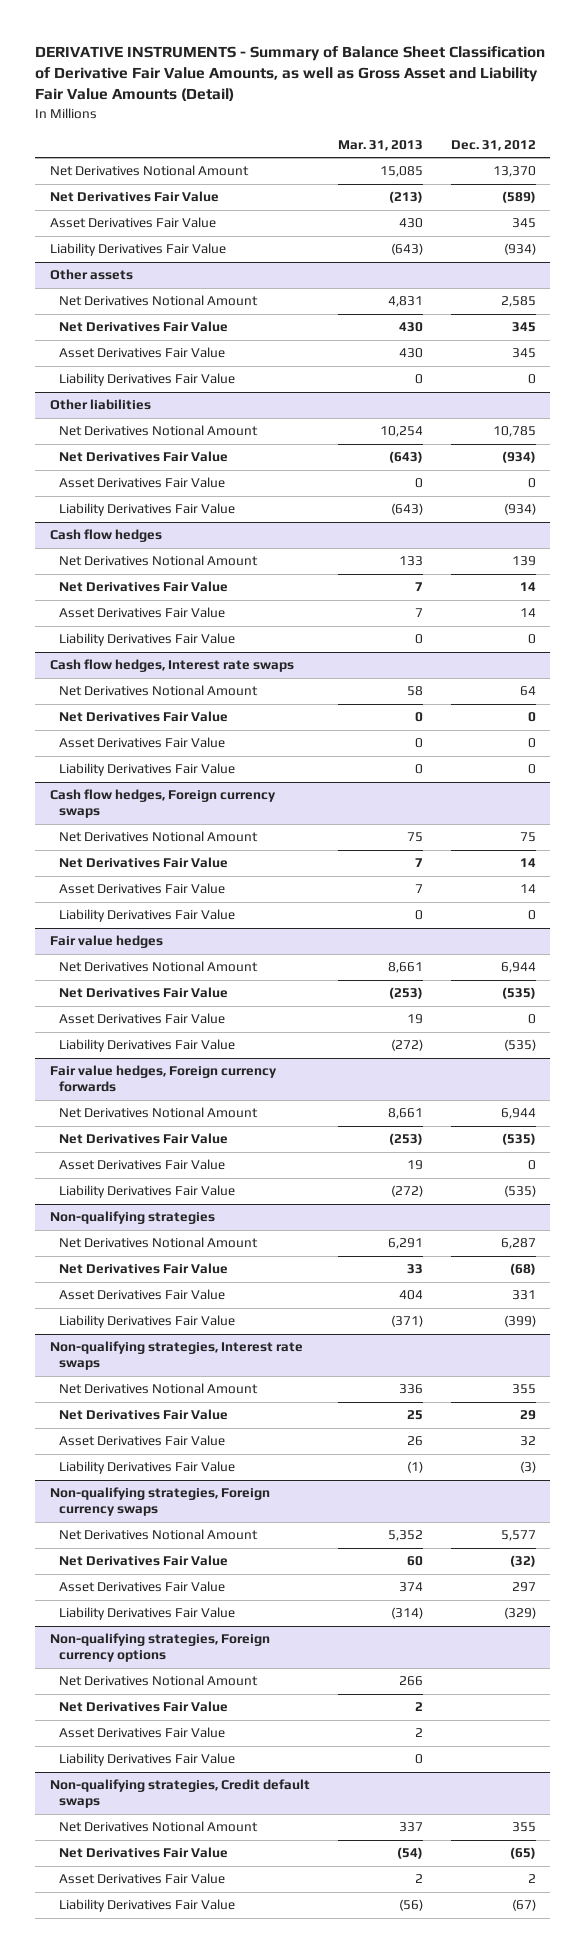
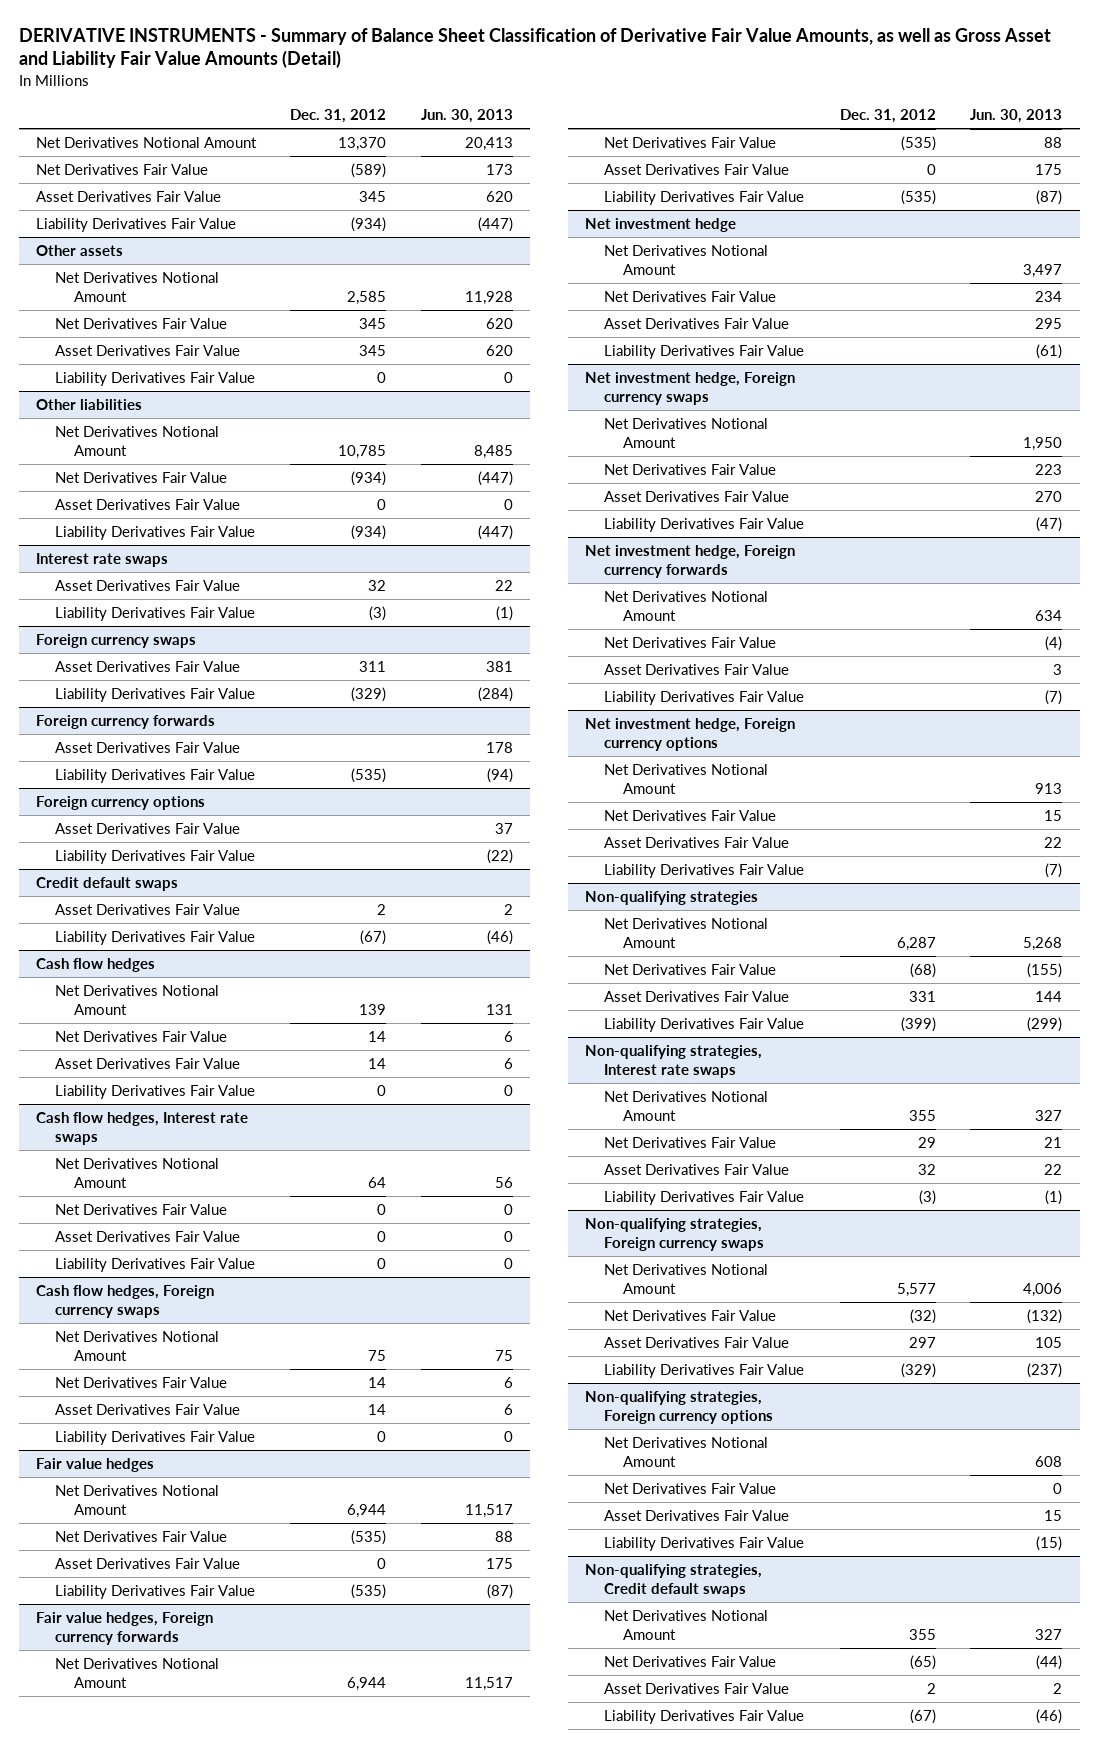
[337,139,423,151] Mar. 31, 2013 -> none
none -> [420,108,513,123] Jun. 30, 2013
none -> [35,553,168,568] Interest rate swaps
none -> [54,580,240,592] Asset Derivatives Fair Value
none -> [54,607,255,622] Liability Derivatives Fair Value
none -> [35,634,196,649] Foreign currency swaps
none -> [54,661,240,673] Asset Derivatives Fair Value
none -> [54,688,255,703] Liability Derivatives Fair Value
none -> [35,715,215,730] Foreign currency forwards
none -> [54,742,240,754] Asset Derivatives Fair Value
none -> [54,769,255,784] Liability Derivatives Fair Value
none -> [35,796,205,811] Foreign currency options
none -> [54,823,240,835] Asset Derivatives Fair Value
none -> [54,850,255,865] Liability Derivatives Fair Value
none -> [35,877,178,892] Credit default swaps
none -> [54,904,240,916] Asset Derivatives Fair Value
none -> [54,931,255,946] Liability Derivatives Fair Value
none -> [585,218,737,233] Net investment hedge
none -> [603,245,768,275] Net Derivatives Notional Amount
none -> [603,291,776,303] Net Derivatives Fair Value
none -> [603,318,789,330] Asset Derivatives Fair Value
none -> [603,345,804,360] Liability Derivatives Fair Value
none -> [585,372,796,405] Net investment hedge, Foreign currency swaps
none -> [603,418,768,448] Net Derivatives Notional Amount
none -> [603,464,776,476] Net Derivatives Fair Value
none -> [603,491,789,503] Asset Derivatives Fair Value
none -> [603,518,804,533] Liability Derivatives Fair Value
none -> [585,545,796,578] Net investment hedge, Foreign currency forwards
none -> [603,591,768,621] Net Derivatives Notional Amount
none -> [603,637,776,649] Net Derivatives Fair Value
none -> [603,664,789,676] Asset Derivatives Fair Value
none -> [603,691,804,706] Liability Derivatives Fair Value
none -> [585,718,796,751] Net investment hedge, Foreign currency options
none -> [603,764,768,794] Net Derivatives Notional Amount
none -> [603,810,776,822] Net Derivatives Fair Value
none -> [603,837,789,849] Asset Derivatives Fair Value
none -> [603,864,804,879] Liability Derivatives Fair Value

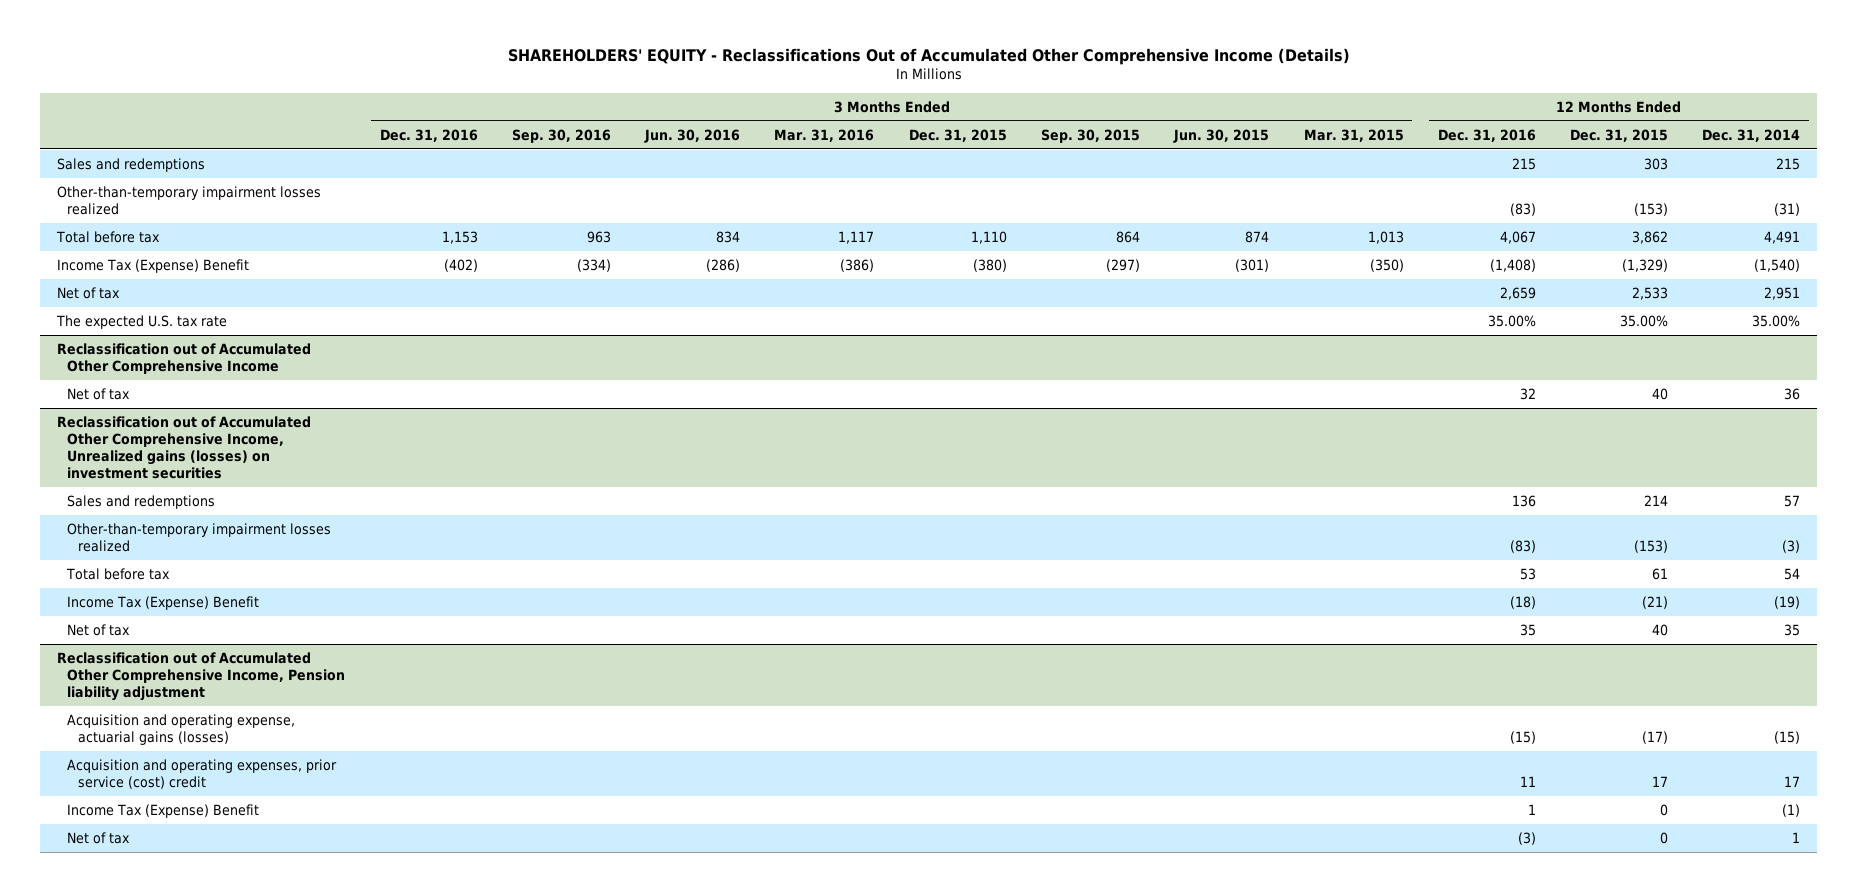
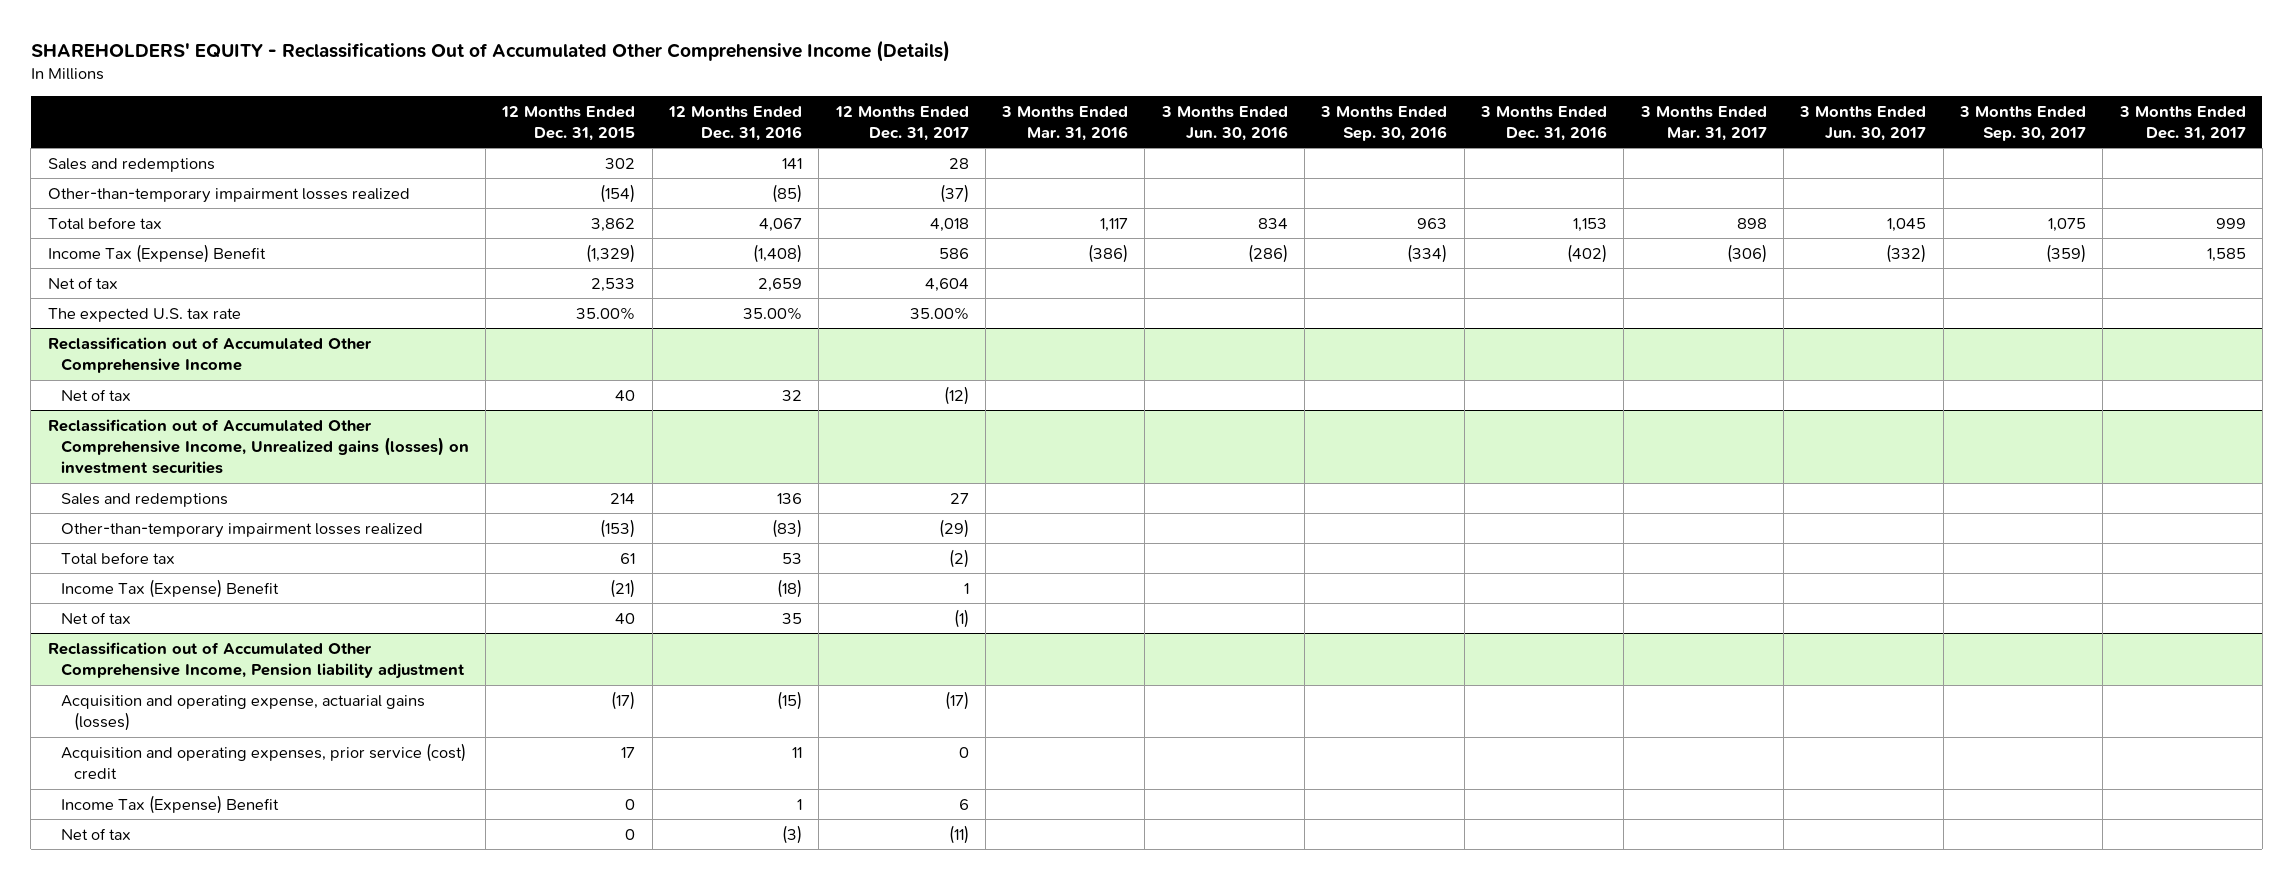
[908,128,1007,142] Dec. 31, 2015 -> none
[1041,128,1141,143] Sep. 30, 2015 -> none
[1173,128,1270,143] Jun. 30, 2015 -> none
[1303,128,1404,142] Mar. 31, 2015 -> none
[1702,128,1801,142] Dec. 31, 2014 -> none
none -> [834,105,969,141] 12 Months Ended Dec. 31, 2017
none -> [1639,105,1767,141] 3 Months Ended Mar. 31, 2017
none -> [1799,105,1927,141] 3 Months Ended Jun. 30, 2017
none -> [1958,105,2086,141] 3 Months Ended Sep. 30, 2017
none -> [2118,105,2246,141] 3 Months Ended Dec. 31, 2017
[1511,157,1536,170] 215 -> [781,157,802,169] 141
[1644,157,1669,170] 303 -> [605,157,636,169] 302
[1509,202,1536,216] (83) -> [771,183,802,203] (85)
[1634,202,1669,216] (153) -> [600,183,636,203] (154)

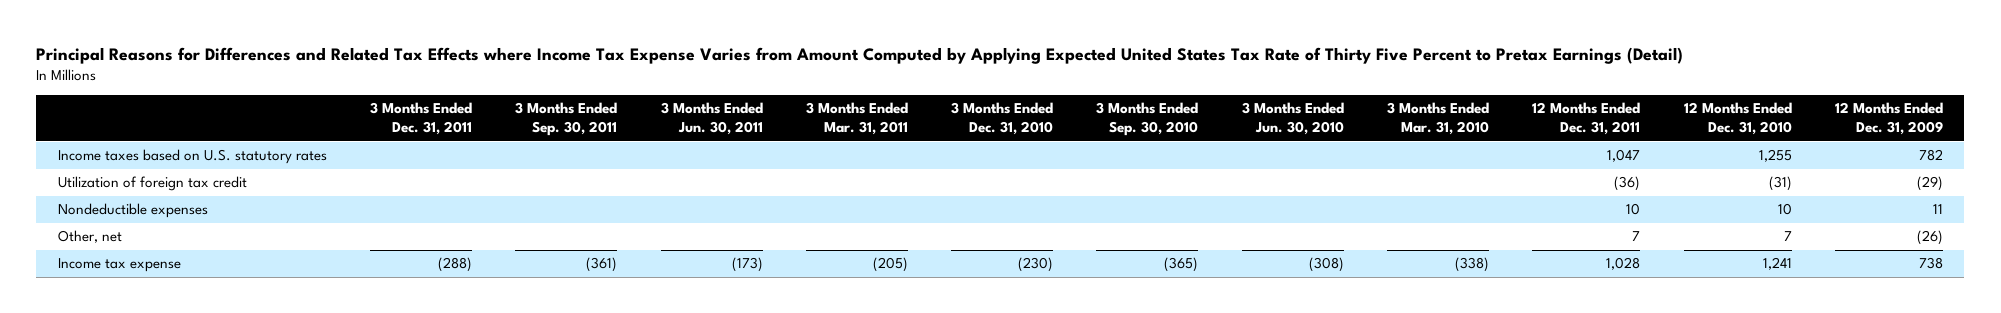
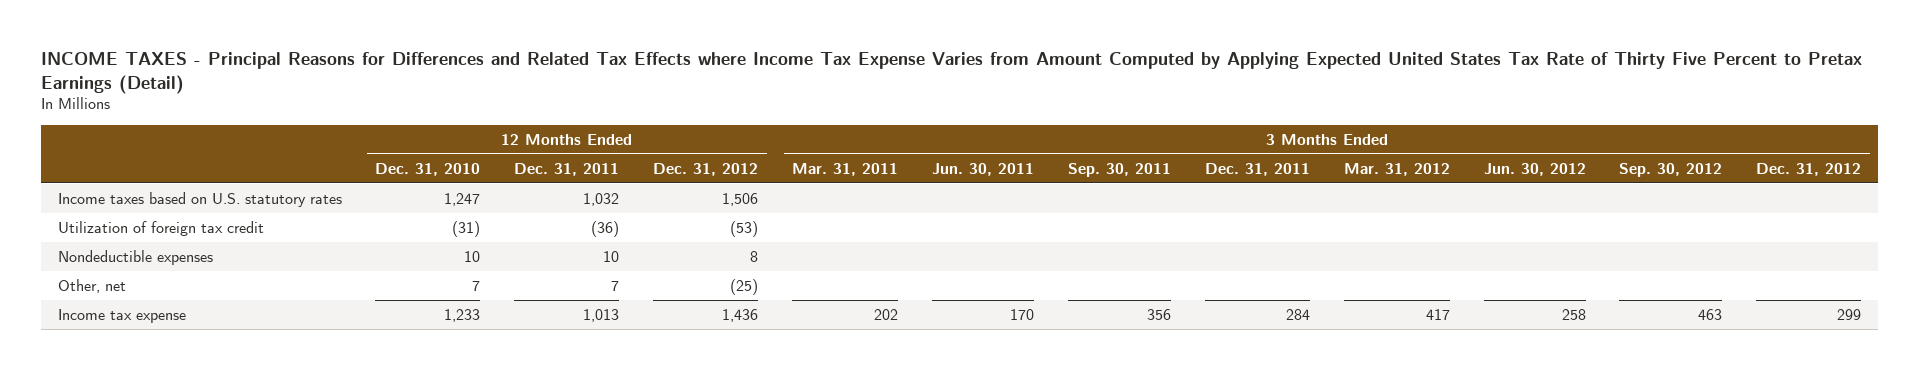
[36,46,1684,64] Principal Reasons for Differences and Related Tax Effects where Income Tax Expense Varies from Amount Computed by Applying Expected United States Tax Rate of Thirty Five Percent to Pretax Earnings (Detail) -> [40,50,1862,94] INCOME TAXES - Principal Reasons for Differences and Related Tax Effects where Income Tax Expense Varies from Amount Computed by Applying Expected United States Tax Rate of Thirty Five Percent to Pretax Earnings (Detail)
[951,102,1054,136] 3 Months Ended Dec. 31, 2010 -> none
[1096,102,1199,137] 3 Months Ended Sep. 30, 2010 -> none
[1241,102,1344,136] 3 Months Ended Jun. 30, 2010 -> none
[1387,102,1490,136] 3 Months Ended Mar. 31, 2010 -> none
[1834,102,1943,136] 12 Months Ended Dec. 31, 2009 -> none
none -> [653,162,759,176] Dec. 31, 2012
none -> [1343,162,1450,176] Mar. 31, 2012
none -> [1483,162,1586,176] Jun. 30, 2012
none -> [1619,162,1723,177] Sep. 30, 2012
none -> [1756,162,1862,176] Dec. 31, 2012
[1607,149,1641,163] 1,047 -> [583,192,620,206] 1,032
[1758,149,1792,163] 1,255 -> [444,192,481,206] 1,247
[438,257,473,273] (288) -> [1285,308,1310,320] 284
[586,257,618,273] (361) -> [1146,308,1171,320] 356
[731,257,763,273] (173) -> [1010,308,1035,320] 170
[872,257,908,273] (205) -> [874,308,899,320] 202
[1606,257,1641,271] 1,028 -> [583,308,620,322] 1,013
[1762,257,1792,271] 1,241 -> [444,308,481,322] 1,233

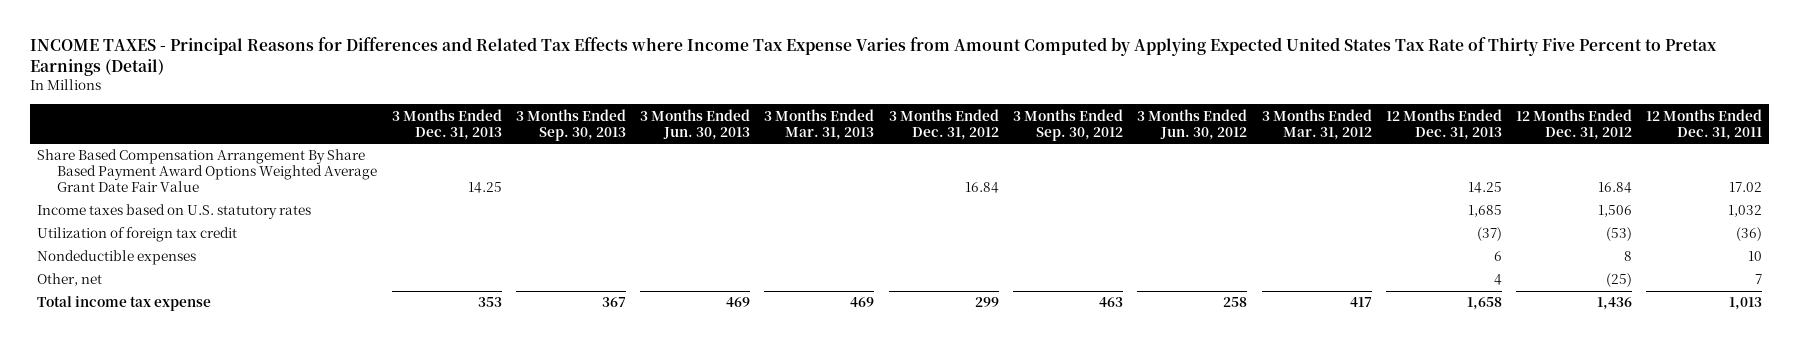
[375,162,481,176] Dec. 31, 2010 -> none
[792,162,899,176] Mar. 31, 2011 -> none
[932,162,1035,176] Jun. 30, 2011 -> none
[1067,162,1171,177] Sep. 30, 2011 -> none
[1204,162,1310,176] Dec. 31, 2011 -> none
none -> [391,108,502,140] 3 Months Ended Dec. 31, 2013
none -> [515,108,626,141] 3 Months Ended Sep. 30, 2013
none -> [640,108,751,140] 3 Months Ended Jun. 30, 2013
none -> [764,108,875,140] 3 Months Ended Mar. 31, 2013
none -> [1385,108,1502,140] 12 Months Ended Dec. 31, 2013
none -> [36,149,378,193] Share Based Compensation Arrangement By Share Based Payment Award Options Weighted Average Grant Date Fair Value
[57,308,186,323] Income tax expense -> [36,296,211,312] Total income tax expense

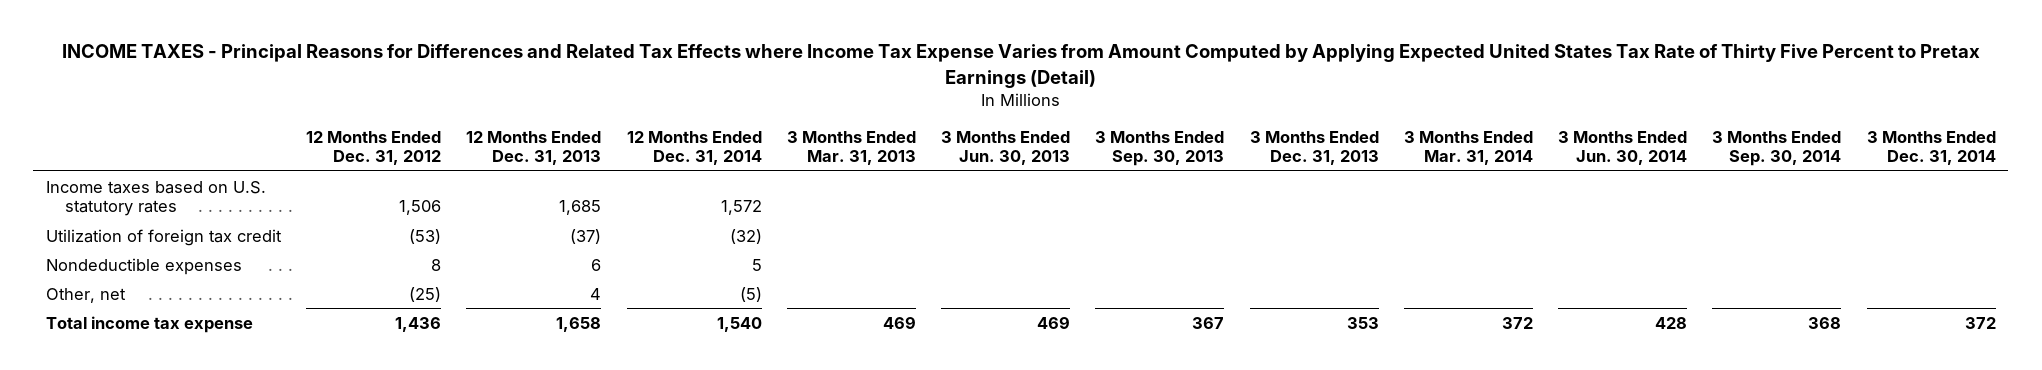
[888,108,999,140] 3 Months Ended Dec. 31, 2012 -> none
[1012,108,1123,141] 3 Months Ended Sep. 30, 2012 -> none
[1137,108,1248,140] 3 Months Ended Jun. 30, 2012 -> none
[1261,108,1372,140] 3 Months Ended Mar. 31, 2012 -> none
[1646,108,1763,140] 12 Months Ended Dec. 31, 2011 -> none
none -> [626,130,762,166] 12 Months Ended Dec. 31, 2014
none -> [1403,130,1533,166] 3 Months Ended Mar. 31, 2014
none -> [1558,130,1688,166] 3 Months Ended Jun. 30, 2014
none -> [1712,130,1842,167] 3 Months Ended Sep. 30, 2014
none -> [1866,130,1996,166] 3 Months Ended Dec. 31, 2014
[36,149,378,193] Share Based Compensation Arrangement By Share Based Payment Award Options Weighted Average Grant Date Fair Value -> none

